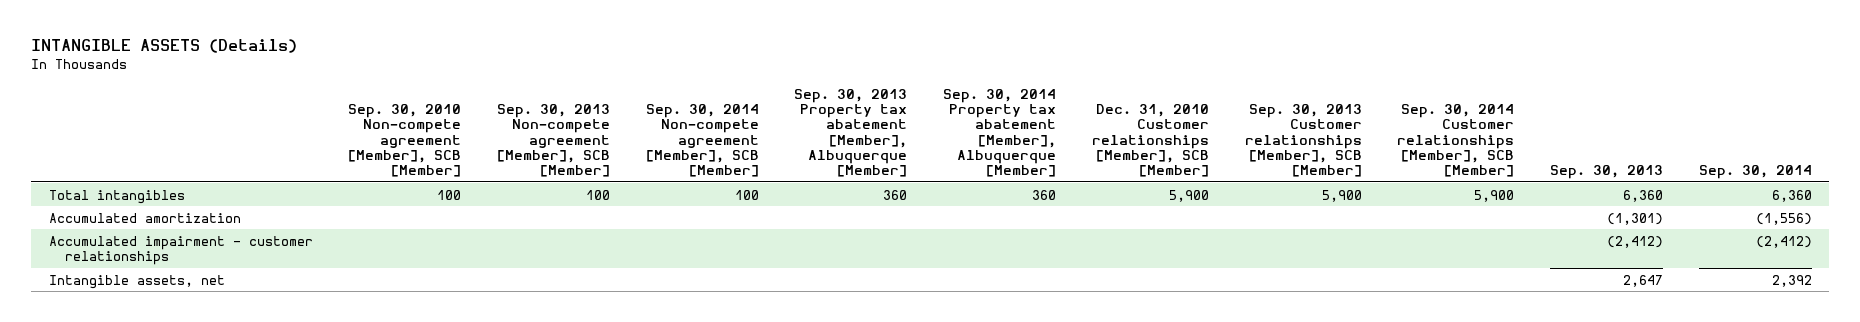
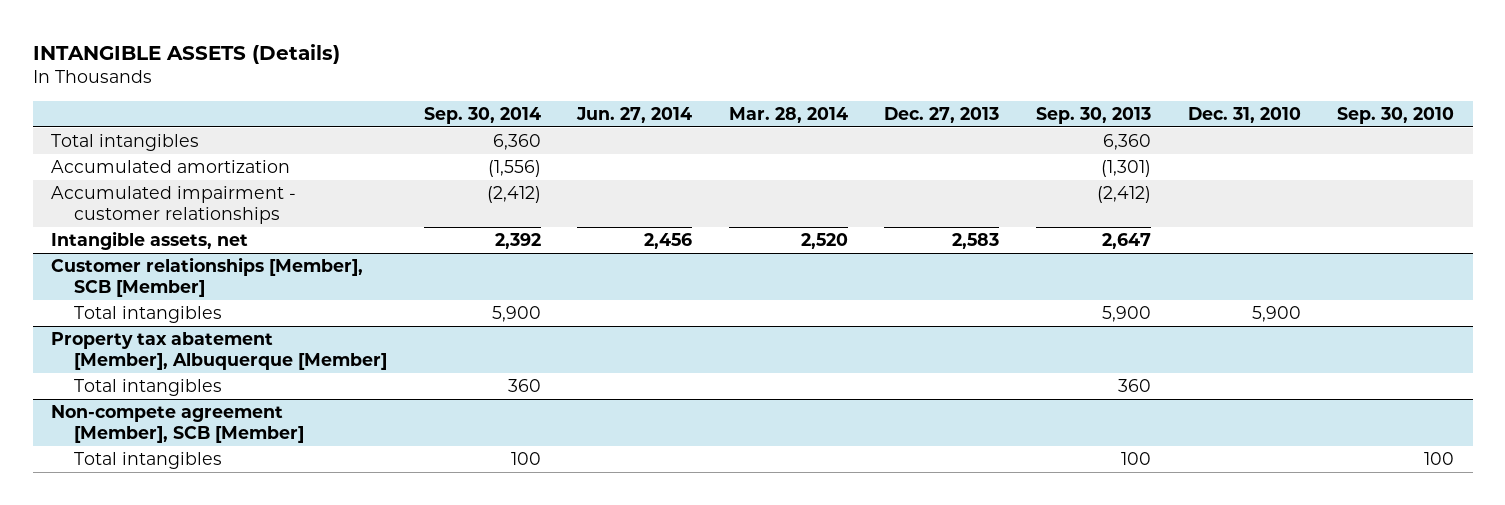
[348,103,462,178] Sep. 30, 2010 Non-compete agreement [Member], SCB [Member] -> none
[497,103,611,178] Sep. 30, 2013 Non-compete agreement [Member], SCB [Member] -> none
[645,103,759,178] Sep. 30, 2014 Non-compete agreement [Member], SCB [Member] -> none
[794,88,908,178] Sep. 30, 2013 Property tax abatement [Member], Albuquerque [Member] -> none
[943,88,1057,178] Sep. 30, 2014 Property tax abatement [Member], Albuquerque [Member] -> none
[1091,103,1209,178] Dec. 31, 2010 Customer relationships [Member], SCB [Member] -> none
[1244,103,1362,178] Sep. 30, 2013 Customer relationships [Member], SCB [Member] -> none
[1397,103,1515,178] Sep. 30, 2014 Customer relationships [Member], SCB [Member] -> none
none -> [576,106,693,123] Jun. 27, 2014
none -> [728,106,848,123] Mar. 28, 2014
none -> [884,106,1000,123] Dec. 27, 2013
none -> [1187,106,1301,123] Dec. 31, 2010
none -> [1337,106,1455,124] Sep. 30, 2010
none -> [51,257,364,297] Customer relationships [Member], SCB [Member]
none -> [74,306,223,324] Total intangibles
none -> [51,332,388,370] Property tax abatement [Member], Albuquerque [Member]
none -> [74,379,223,397] Total intangibles
none -> [51,405,305,443] Non-compete agreement [Member], SCB [Member]
none -> [74,452,223,470] Total intangibles

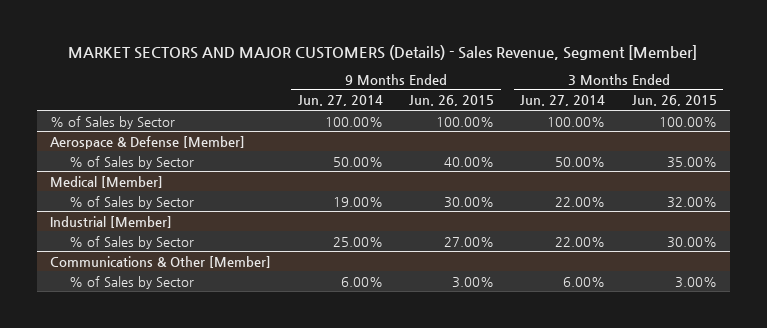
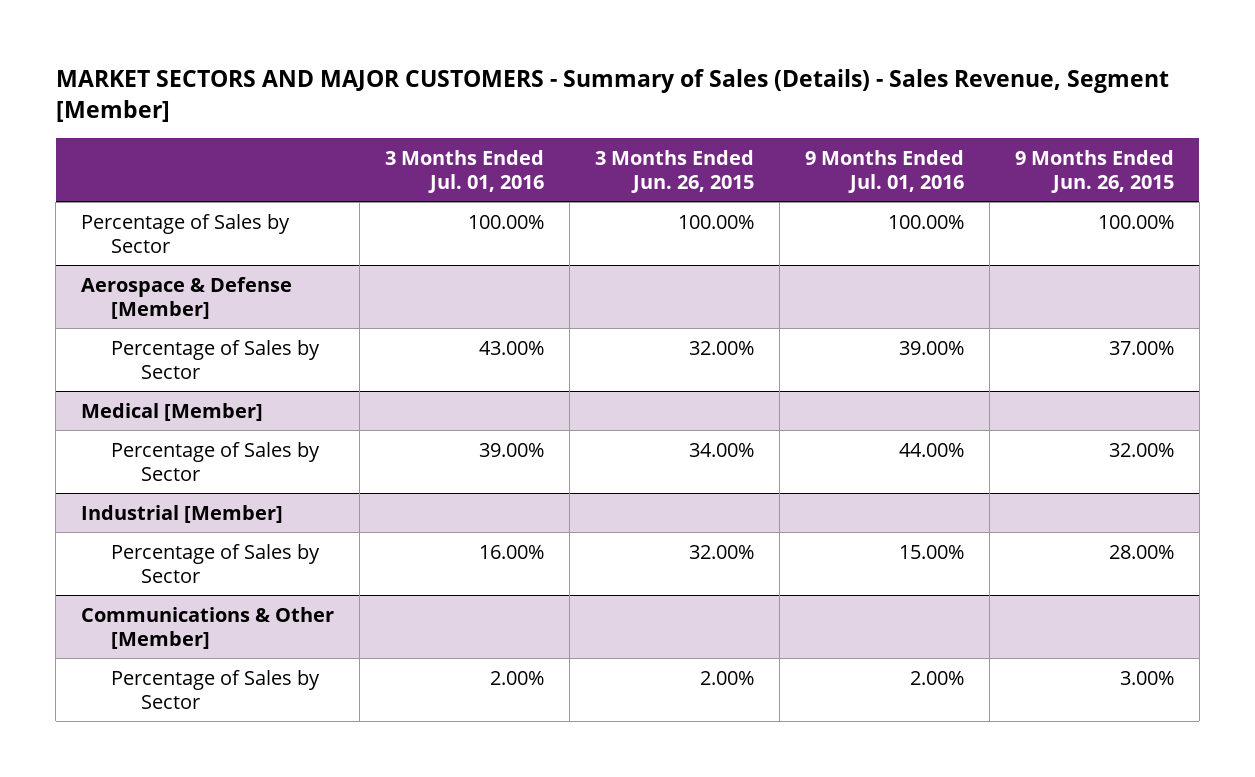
[68,44,698,60] MARKET SECTORS AND MAJOR CUSTOMERS (Details) - Sales Revenue, Segment [Member] -> [55,69,1169,123] MARKET SECTORS AND MAJOR CUSTOMERS - Summary of Sales (Details) - Sales Revenue, Segment [Member]
[297,95,383,107] Jun. 27, 2014 -> none
[520,95,606,107] Jun. 27, 2014 -> none
none -> [385,149,545,193] 3 Months Ended Jul. 01, 2016
none -> [804,149,964,193] 9 Months Ended Jul. 01, 2016
[50,115,176,129] % of Sales by Sector -> [81,213,291,253] Percentage of Sales by Sector
[68,155,194,169] % of Sales by Sector -> [111,339,321,379] Percentage of Sales by Sector
[443,156,494,167] 40.00% -> [1108,340,1174,355] 37.00%
[666,156,717,168] 35.00% -> [689,340,755,355] 32.00%
[68,195,194,209] % of Sales by Sector -> [111,441,321,481] Percentage of Sales by Sector
[443,196,494,208] 30.00% -> [1108,442,1174,457] 32.00%
[666,196,717,208] 32.00% -> [689,442,755,457] 34.00%
[68,235,194,249] % of Sales by Sector -> [111,543,321,583] Percentage of Sales by Sector
[443,236,494,247] 27.00% -> [1108,544,1174,559] 28.00%
[666,236,717,248] 30.00% -> [689,544,755,559] 32.00%
[68,275,194,289] % of Sales by Sector -> [111,669,321,709] Percentage of Sales by Sector
[674,276,717,288] 3.00% -> [700,670,755,685] 2.00%

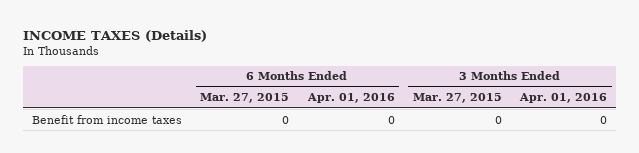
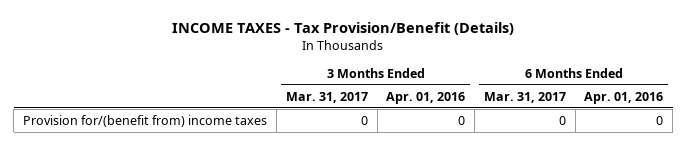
[22,29,207,42] INCOME TAXES (Details) -> [172,22,515,36] INCOME TAXES - Tax Provision/Benefit (Details)
[200,93,290,104] Mar. 27, 2015 -> none
[412,93,502,104] Mar. 27, 2015 -> none
none -> [285,91,368,103] Mar. 31, 2017
none -> [483,91,566,103] Mar. 31, 2017
[32,114,183,124] Benefit from income taxes -> [23,114,268,127] Provision for/(benefit from) income taxes

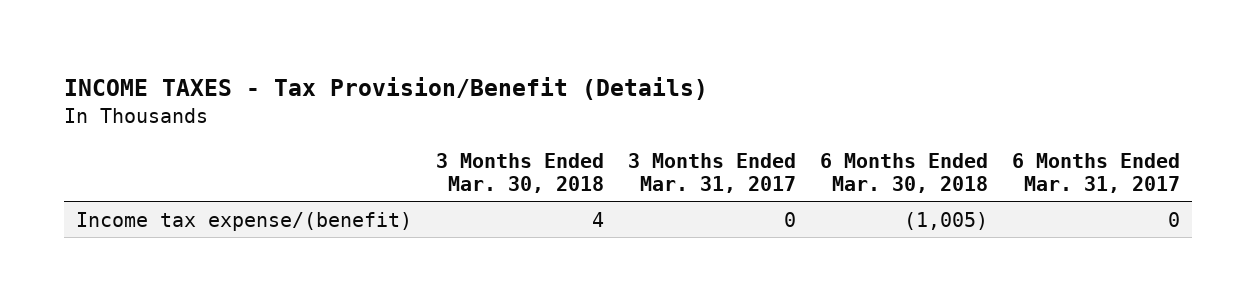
[386,91,466,104] Apr. 01, 2016 -> none
[584,91,664,104] Apr. 01, 2016 -> none
none -> [436,152,605,193] 3 Months Ended Mar. 30, 2018
none -> [820,152,989,193] 6 Months Ended Mar. 30, 2018
[23,114,268,127] Provision for/(benefit from) income taxes -> [76,211,413,231] Income tax expense/(benefit)

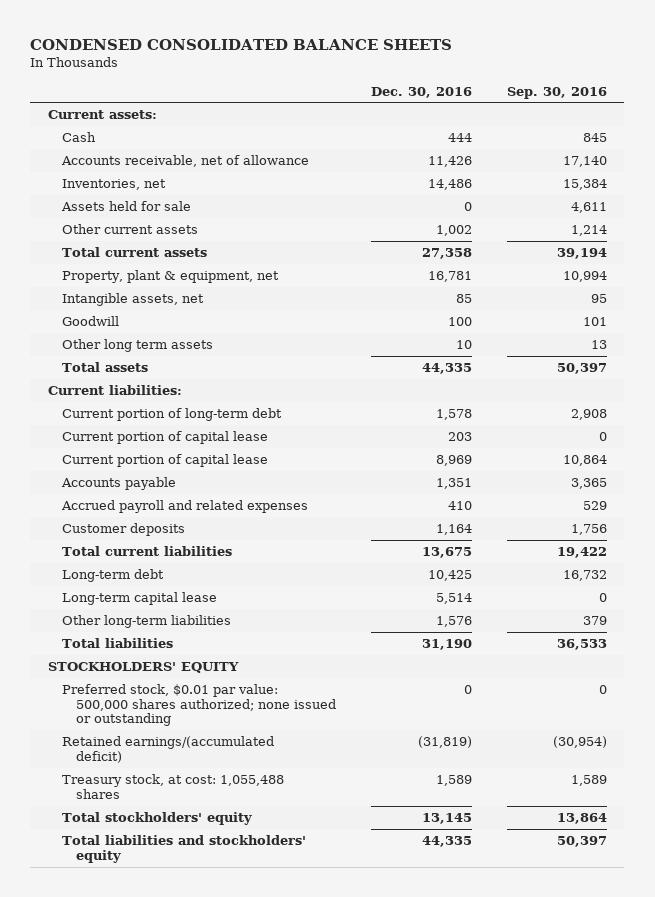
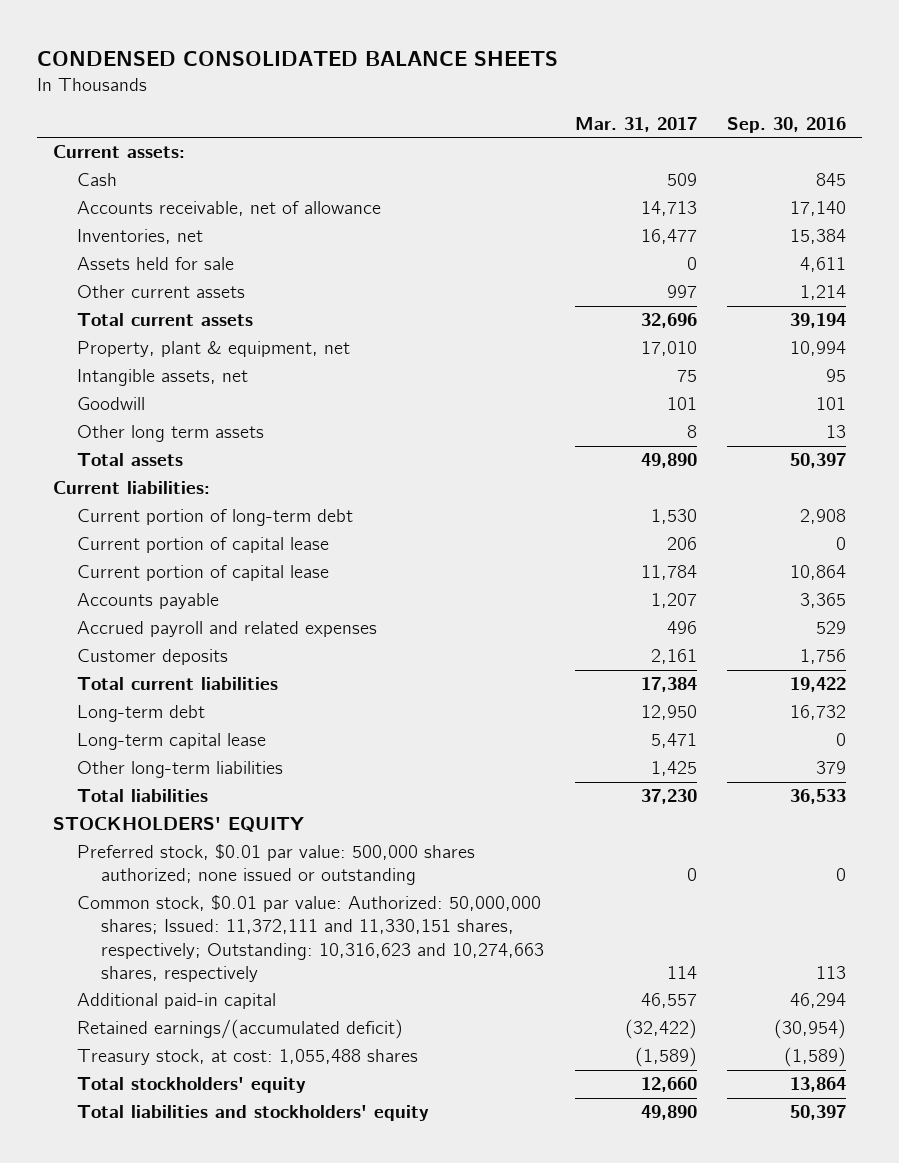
[370,86,472,98] Dec. 30, 2016 -> none
none -> [574,116,697,132] Mar. 31, 2017
none -> [76,895,544,982] Common stock, $0.01 par value: Authorized: 50,000,000 shares; Issued: 11,372,111 and 11,330,151 shares, respectively; Outstanding: 10,316,623 and 10,274,663 shares, respectively
none -> [76,993,276,1010] Additional paid-in capital
[570,775,607,787] 1,589 -> [784,1047,847,1068] (1,589)

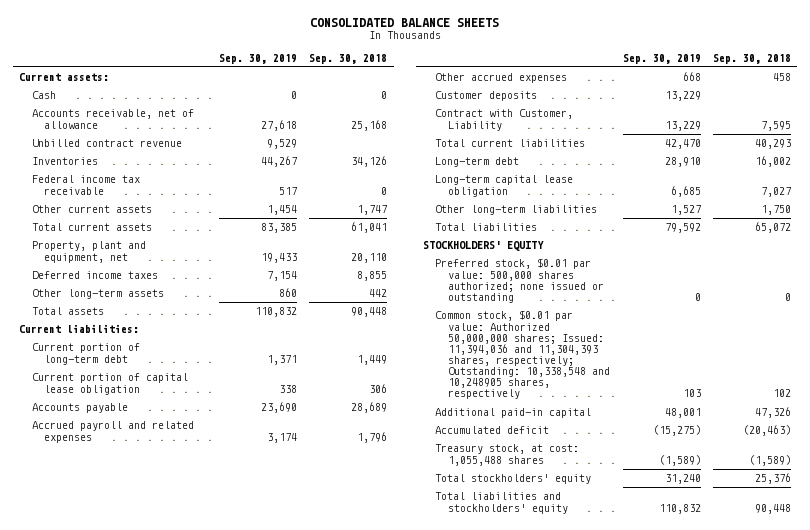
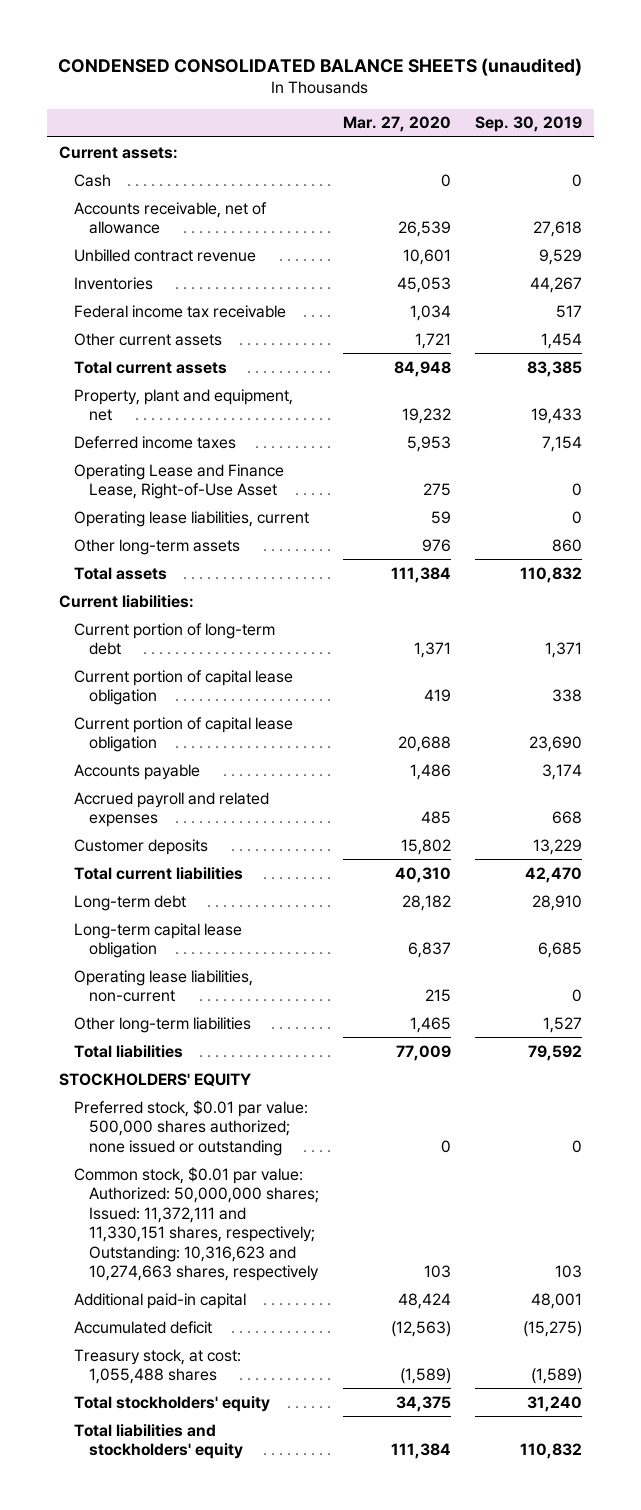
[309,17,499,27] CONSOLIDATED BALANCE SHEETS -> [58,57,583,76] CONDENSED CONSOLIDATED BALANCE SHEETS (unaudited)
[309,53,388,64] Sep. 30, 2018 -> none
none -> [343,116,452,133] Mar. 27, 2020
none -> [74,463,285,500] Operating Lease and Finance Lease, Right-of-Use Asset
none -> [74,510,310,527] Operating lease liabilities, current
[435,73,568,84] Other accrued expenses -> none
none -> [74,716,294,753] Current portion of capital lease obligation
[260,402,297,414] 23,690 -> [541,763,582,780] 3,174
[266,432,297,443] 3,174 -> [551,811,582,825] 668
[435,109,574,131] Contract with Customer, Liability -> none
none -> [74,969,254,1003] Operating lease liabilities, non-current
[435,310,611,400] Common stock, $0.01 par value: Authorized 50,000,000 shares; Issued: 11,394,036 and 11,304,393 shares, respectively; Outstanding: 10,338,548 and 10,248905 shares, respectively -> [74,1166,320,1282] Common stock, $0.01 par value: Authorized: 50,000,000 shares; Issued: 11,372,111 and 11,330,151 shares, respectively; Outstanding: 10,316,623 and 10,274,663 shares, respectively

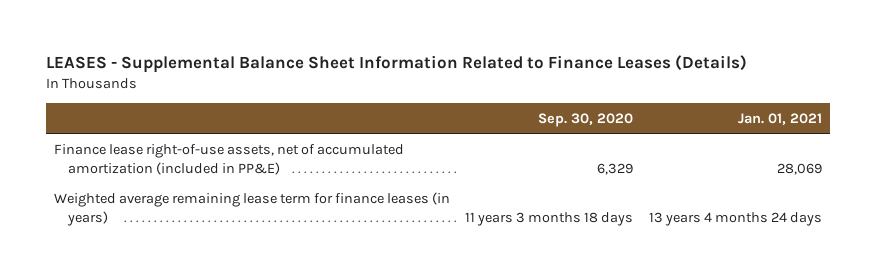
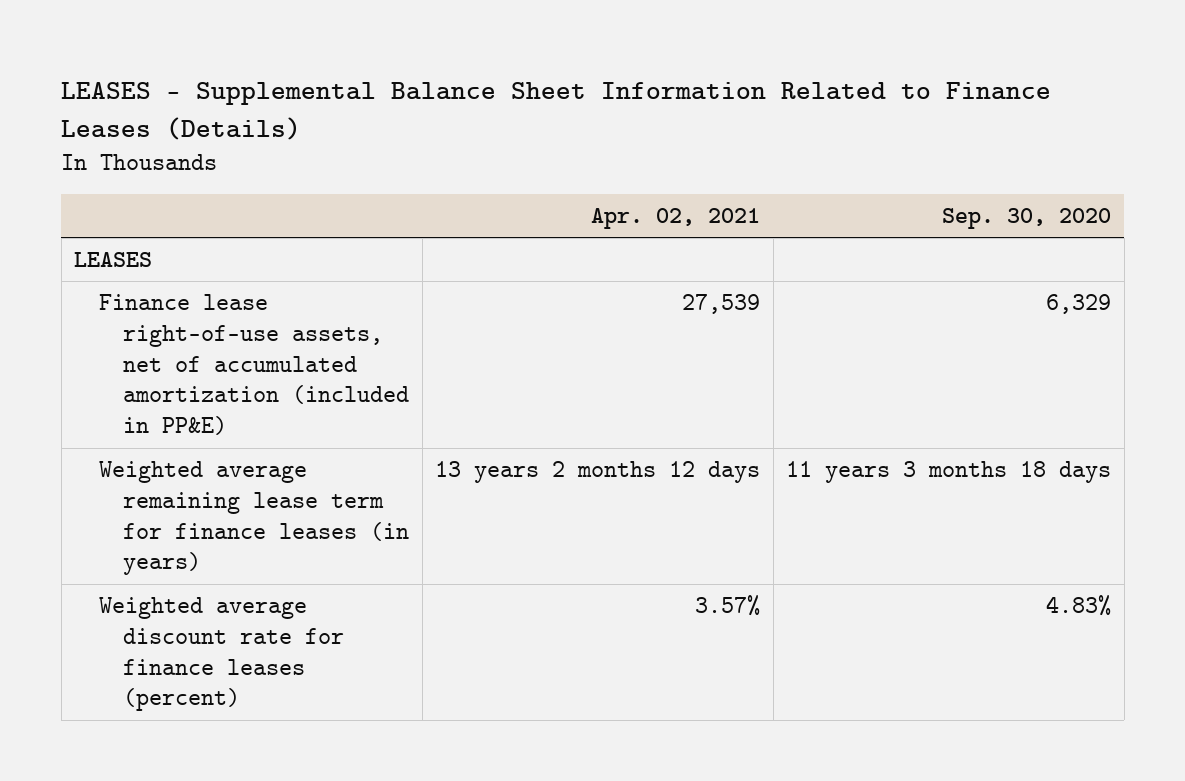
[737,112,822,125] Jan. 01, 2021 -> none
none -> [591,208,761,230] Apr. 02, 2021
none -> [74,252,153,268] LEASES
none -> [98,597,345,712] Weighted average discount rate for finance leases (percent)

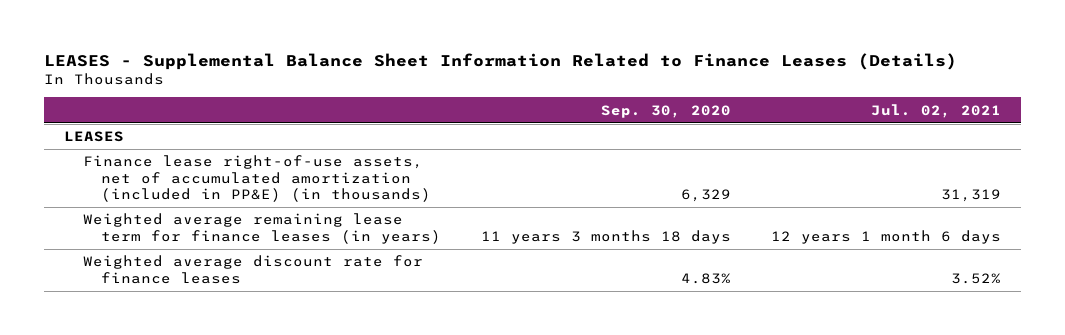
[591,208,761,230] Apr. 02, 2021 -> none
none -> [871,103,1002,118] Jul. 02, 2021
[98,294,410,436] Finance lease right-of-use assets, net of accumulated amortization (included in PP&E) -> [82,155,432,203] Finance lease right-of-use assets, net of accumulated amortization (included in PP&E) (in thousands)
[98,597,345,712] Weighted average discount rate for finance leases (percent) -> [82,255,423,284] Weighted average discount rate for finance leases

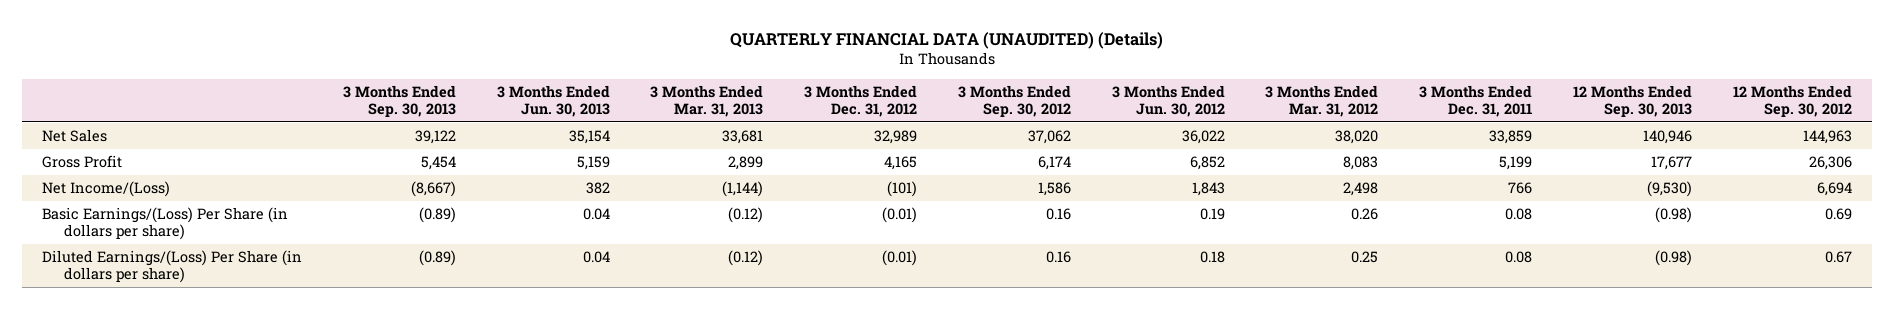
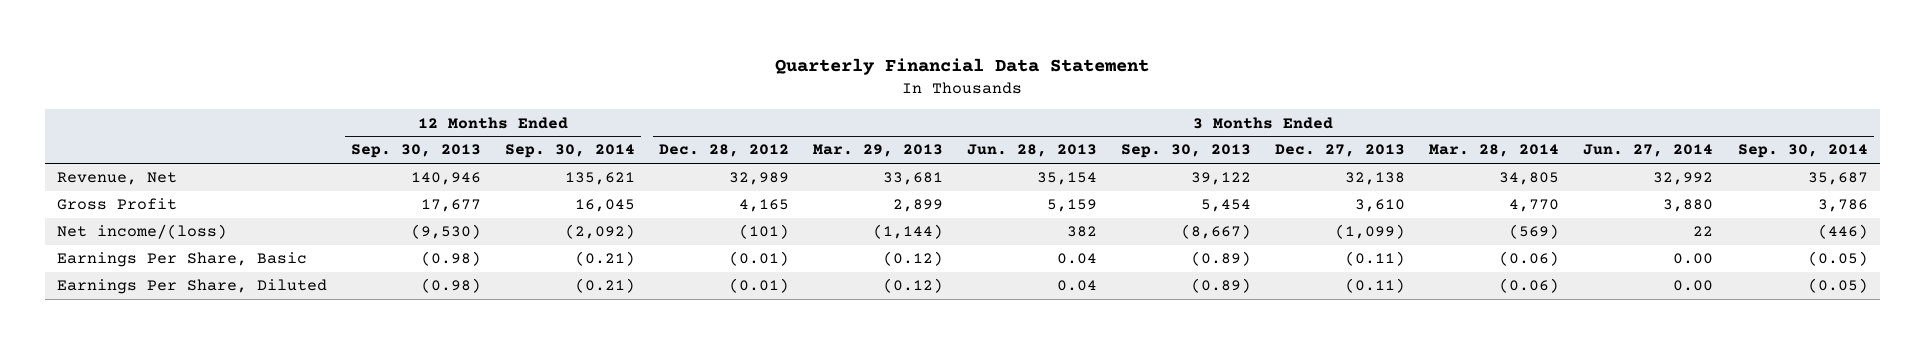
[729,31,1163,49] QUARTERLY FINANCIAL DATA (UNAUDITED) (Details) -> [775,57,1150,75] Quarterly Financial Data Statement
[496,84,610,117] 3 Months Ended Jun. 30, 2013 -> none
[650,84,764,117] 3 Months Ended Mar. 31, 2013 -> none
[804,84,918,117] 3 Months Ended Dec. 31, 2012 -> none
[957,84,1071,117] 3 Months Ended Sep. 30, 2012 -> none
[1111,84,1225,117] 3 Months Ended Jun. 30, 2012 -> none
[1265,84,1379,117] 3 Months Ended Mar. 31, 2012 -> none
[1419,84,1533,117] 3 Months Ended Dec. 31, 2011 -> none
[1732,84,1852,117] 12 Months Ended Sep. 30, 2012 -> none
none -> [505,144,636,159] Sep. 30, 2014
none -> [659,144,790,158] Dec. 28, 2012
none -> [813,144,944,158] Mar. 29, 2013
none -> [967,144,1098,158] Jun. 28, 2013
none -> [1275,144,1406,158] Dec. 27, 2013
none -> [1429,144,1560,158] Mar. 28, 2014
none -> [1583,144,1714,158] Jun. 27, 2014
none -> [1737,144,1868,159] Sep. 30, 2014
[42,129,108,143] Net Sales -> [56,172,177,186] Revenue, Net
[42,181,171,198] Net Income/(Loss) -> [56,224,227,240] Net income/(loss)
[42,207,289,241] Basic Earnings/(Loss) Per Share (in dollars per share) -> [56,252,307,268] Earnings Per Share, Basic
[42,250,303,284] Diluted Earnings/(Loss) Per Share (in dollars per share) -> [56,279,327,295] Earnings Per Share, Diluted

